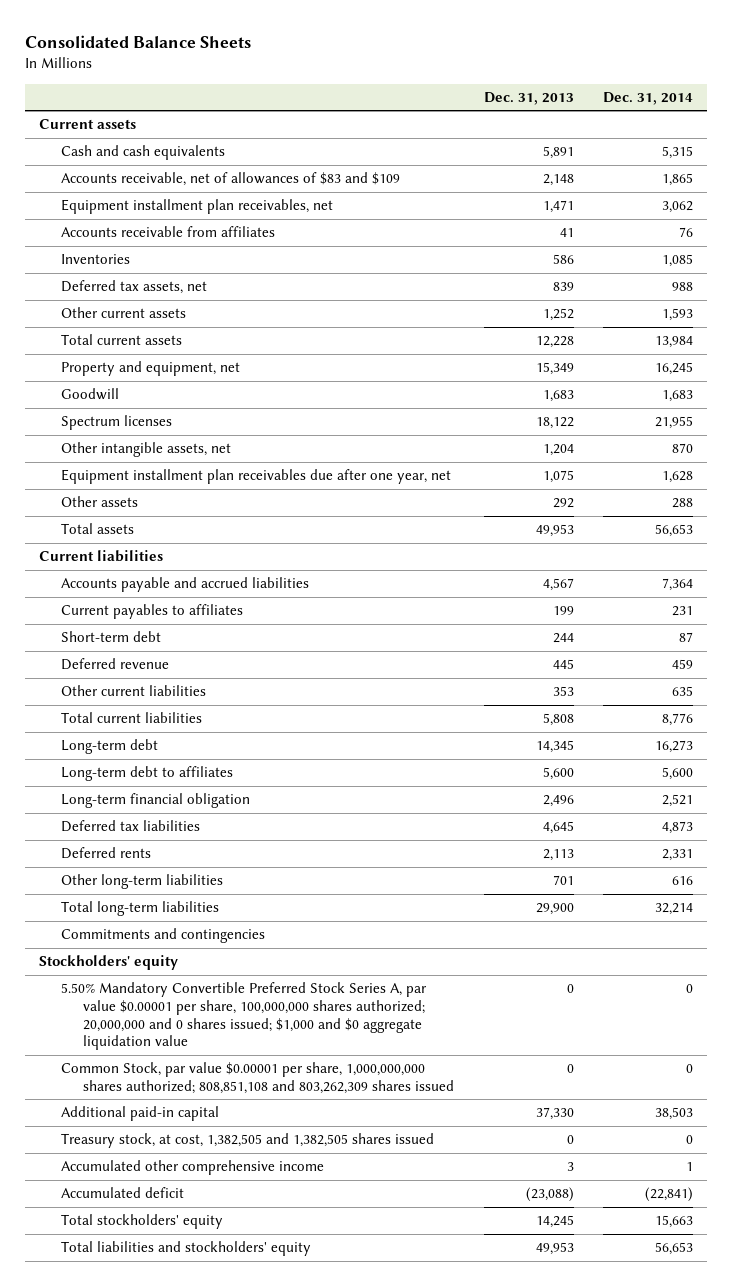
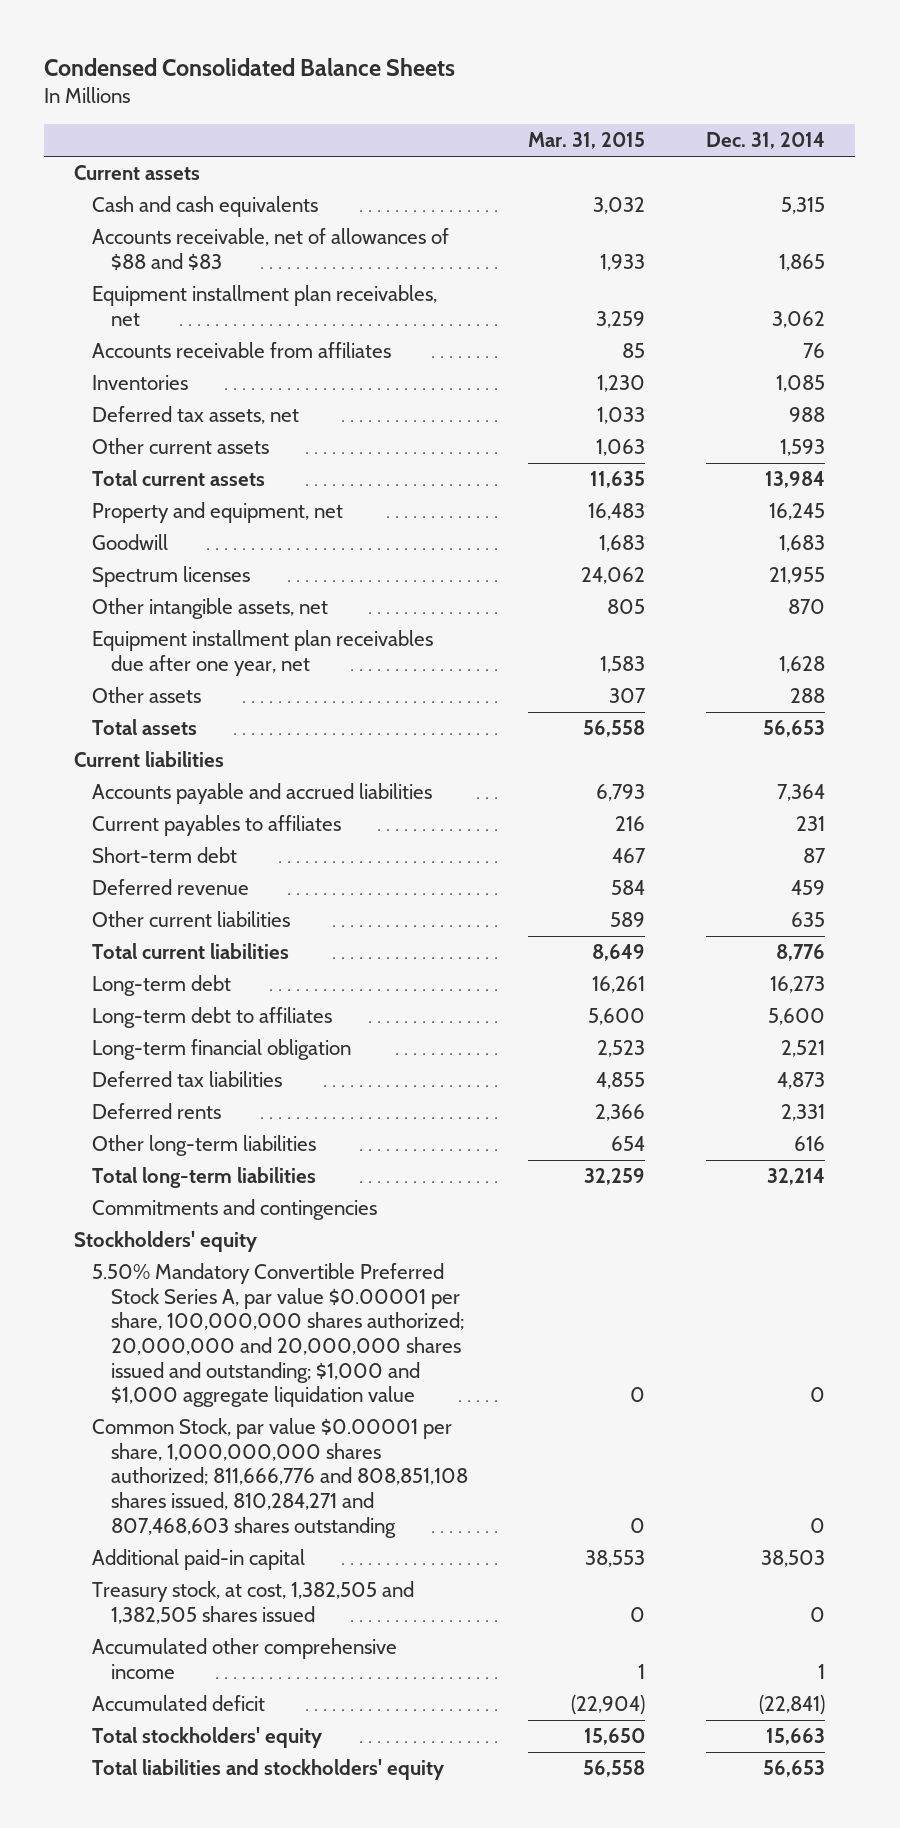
[24,34,251,48] Consolidated Balance Sheets -> [44,57,456,76] Condensed Consolidated Balance Sheets
[483,91,574,105] Dec. 31, 2013 -> none
none -> [528,132,646,150] Mar. 31, 2015
[61,172,401,187] Accounts receivable, net of allowances of $83 and $109 -> [92,228,450,270] Accounts receivable, net of allowances of $88 and $83
[61,982,428,1051] 5.50% Mandatory Convertible Preferred Stock Series A, par value $0.00001 per share, 100,000,000 shares authorized; 20,000,000 and 0 shares issued; $1,000 and $0 aggregate liquidation value -> [92,1263,464,1408] 5.50% Mandatory Convertible Preferred Stock Series A, par value $0.00001 per share, 100,000,000 shares authorized; 20,000,000 and 20,000,000 shares issued and outstanding; $1,000 and $1,000 aggregate liquidation value
[61,1062,455,1094] Common Stock, par value $0.00001 per share, 1,000,000,000 shares authorized; 808,851,108 and 803,262,309 shares issued -> [92,1418,468,1538] Common Stock, par value $0.00001 per share, 1,000,000,000 shares authorized; 811,666,776 and 808,851,108 shares issued, 810,284,271 and 807,468,603 shares outstanding

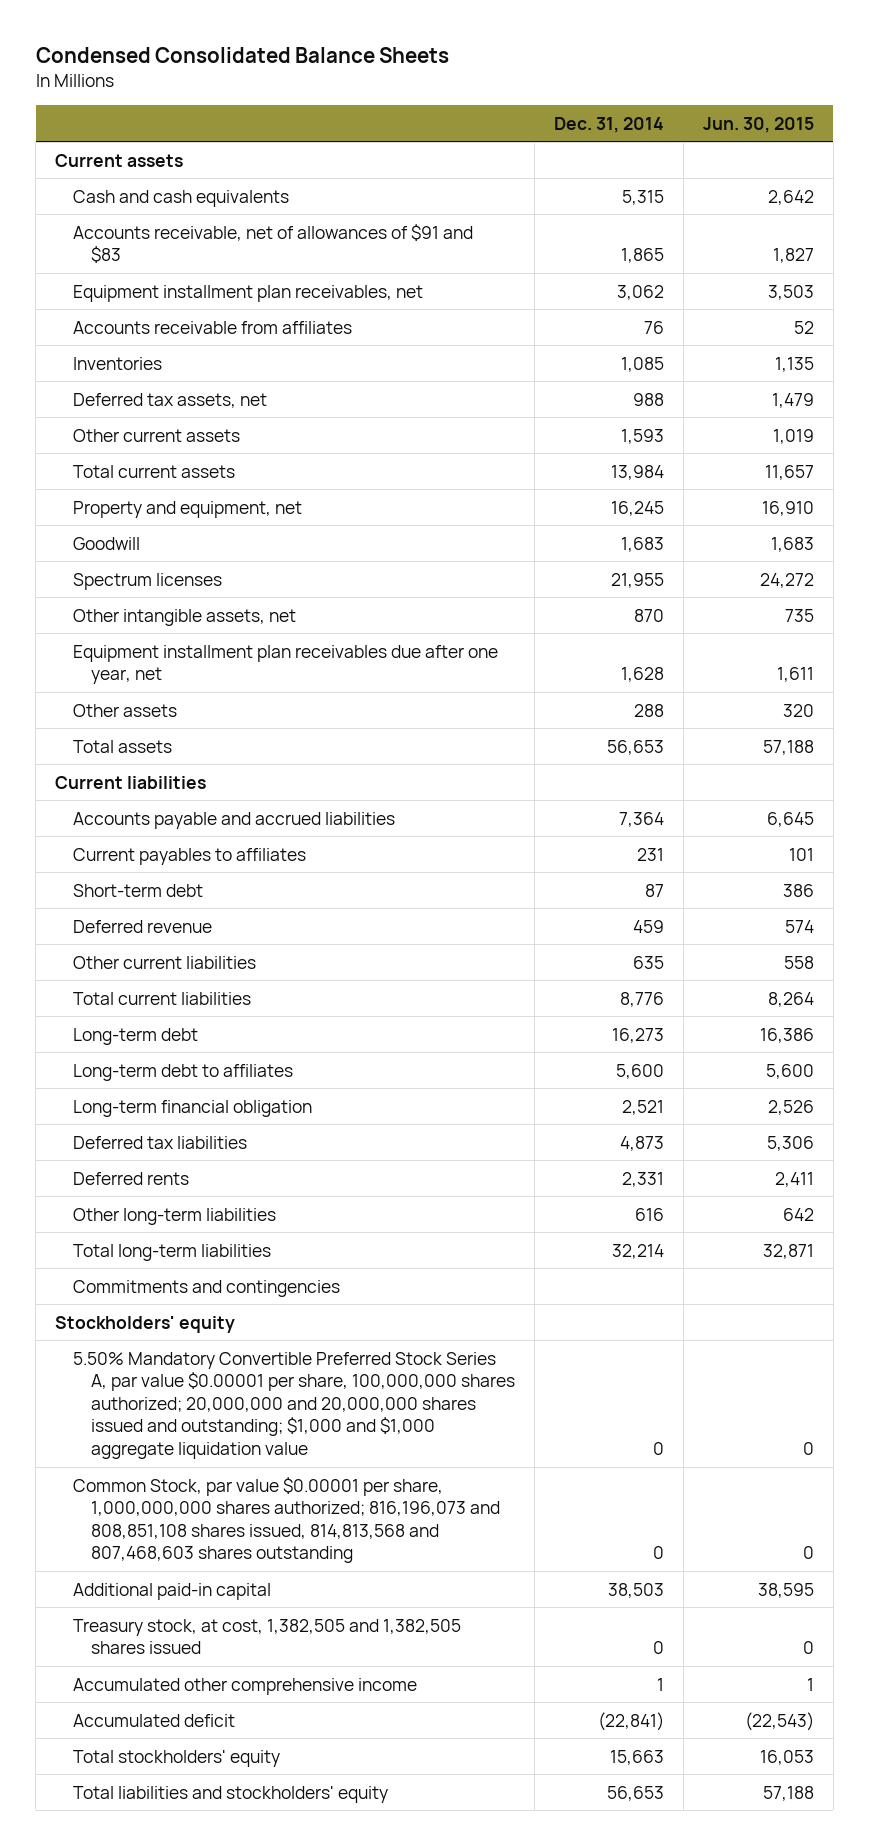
[528,132,646,150] Mar. 31, 2015 -> none
none -> [702,116,814,133] Jun. 30, 2015
[92,228,450,270] Accounts receivable, net of allowances of $88 and $83 -> [73,223,474,264] Accounts receivable, net of allowances of $91 and $83
[92,1418,468,1538] Common Stock, par value $0.00001 per share, 1,000,000,000 shares authorized; 811,666,776 and 808,851,108 shares issued, 810,284,271 and 807,468,603 shares outstanding -> [73,1476,500,1564] Common Stock, par value $0.00001 per share, 1,000,000,000 shares authorized; 816,196,073 and 808,851,108 shares issued, 814,813,568 and 807,468,603 shares outstanding

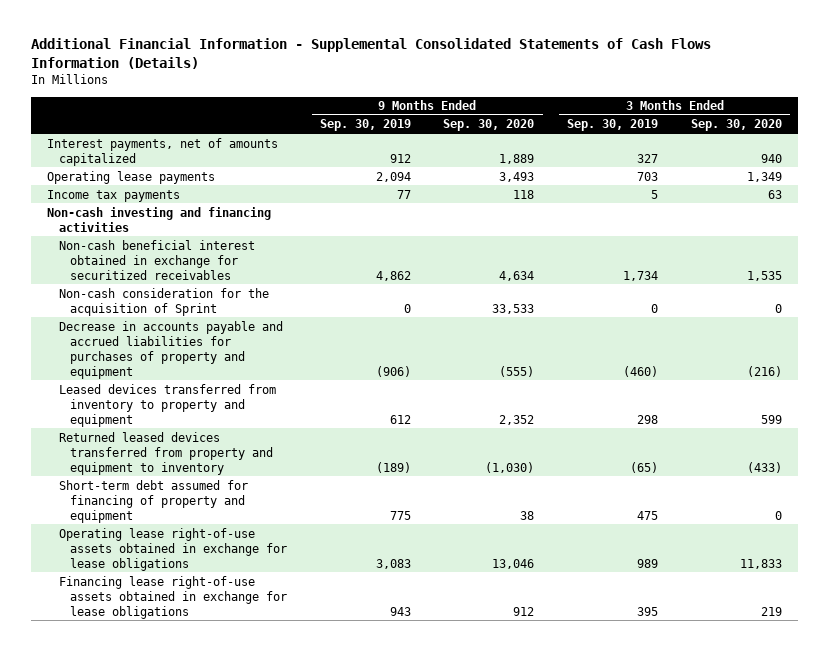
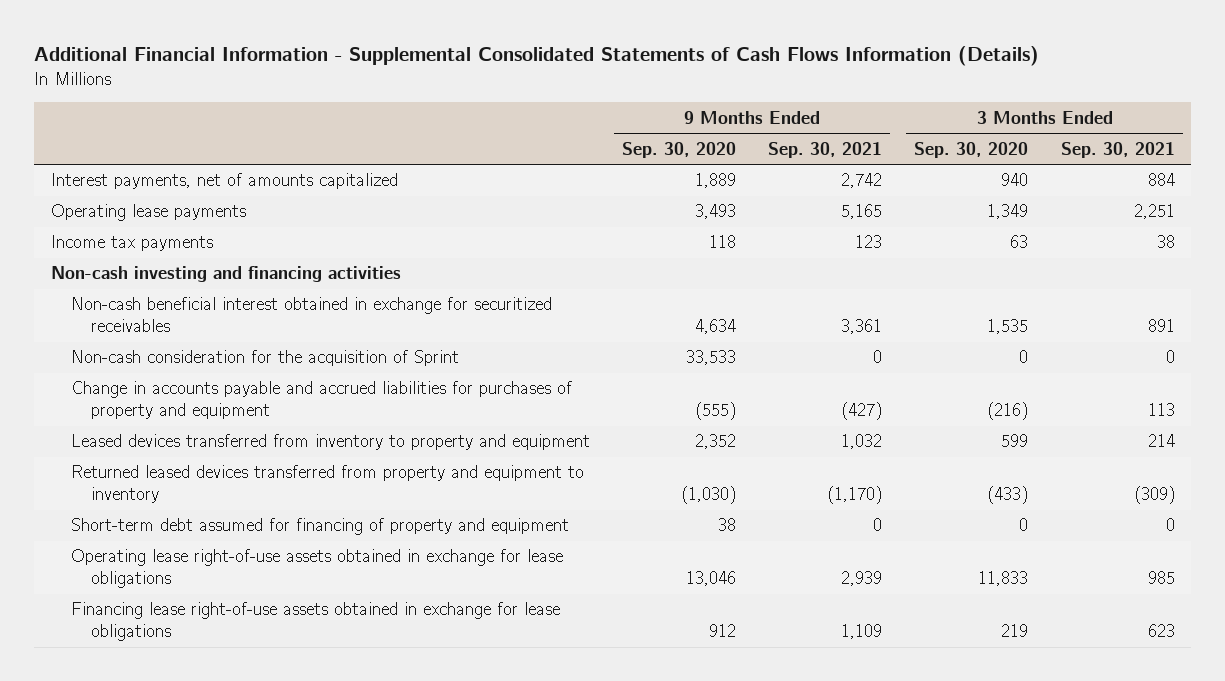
[319,119,411,132] Sep. 30, 2019 -> none
[567,119,659,132] Sep. 30, 2019 -> none
none -> [768,141,883,158] Sep. 30, 2021
none -> [1060,141,1175,158] Sep. 30, 2021
[58,320,283,379] Decrease in accounts payable and accrued liabilities for purchases of property and equipment -> [70,381,572,420] Change in accounts payable and accrued liabilities for purchases of property and equipment

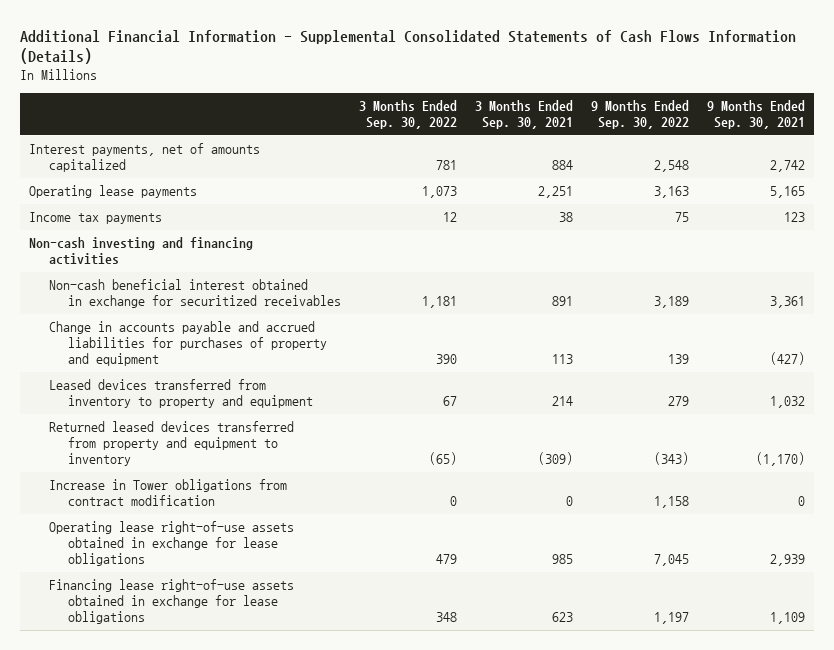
[621,141,736,158] Sep. 30, 2020 -> none
[914,141,1029,158] Sep. 30, 2020 -> none
none -> [359,99,458,129] 3 Months Ended Sep. 30, 2022
none -> [590,99,689,129] 9 Months Ended Sep. 30, 2022
[70,350,459,367] Non-cash consideration for the acquisition of Sprint -> none
[70,518,569,536] Short-term debt assumed for financing of property and equipment -> none
none -> [48,479,287,507] Increase in Tower obligations from contract modification

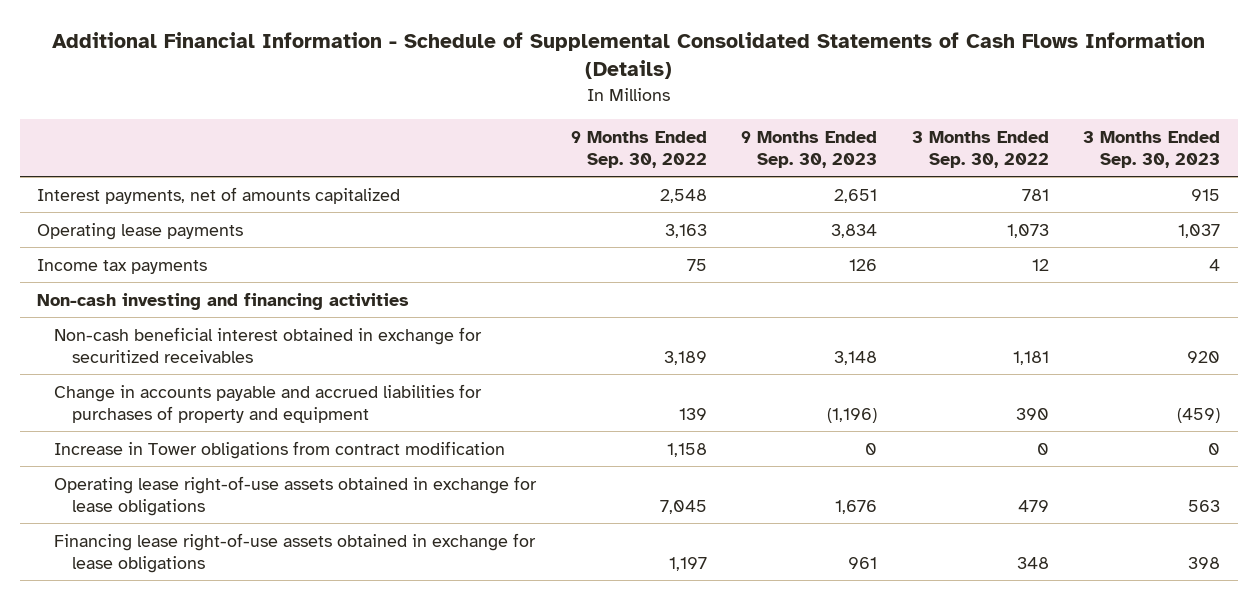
[20,29,797,65] Additional Financial Information - Supplemental Consolidated Statements of Cash Flows Information (Details) -> [51,31,1205,80] Additional Financial Information - Schedule of Supplemental Consolidated Statements of Cash Flows Information (Details)
[475,99,574,129] 3 Months Ended Sep. 30, 2021 -> none
[706,99,805,129] 9 Months Ended Sep. 30, 2021 -> none
none -> [741,130,878,168] 9 Months Ended Sep. 30, 2023
none -> [1083,130,1221,168] 3 Months Ended Sep. 30, 2023
[48,379,314,409] Leased devices transferred from inventory to property and equipment -> none
[48,421,294,467] Returned leased devices transferred from property and equipment to inventory -> none

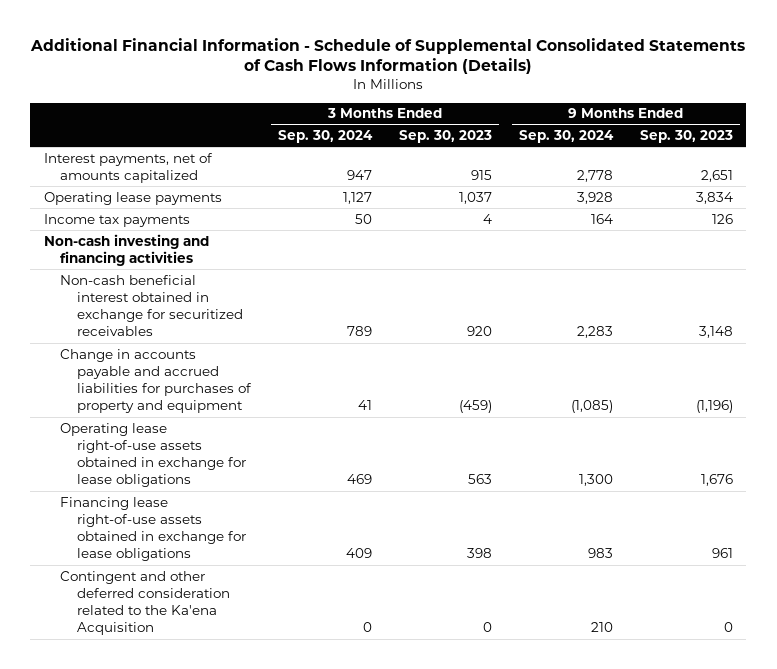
[570,130,707,168] 9 Months Ended Sep. 30, 2022 -> none
[911,130,1049,168] 3 Months Ended Sep. 30, 2022 -> none
none -> [277,130,373,144] Sep. 30, 2024
none -> [518,130,614,144] Sep. 30, 2024
[54,440,506,459] Increase in Tower obligations from contract modification -> none
none -> [60,570,230,636] Contingent and other deferred consideration related to the Ka'ena Acquisition

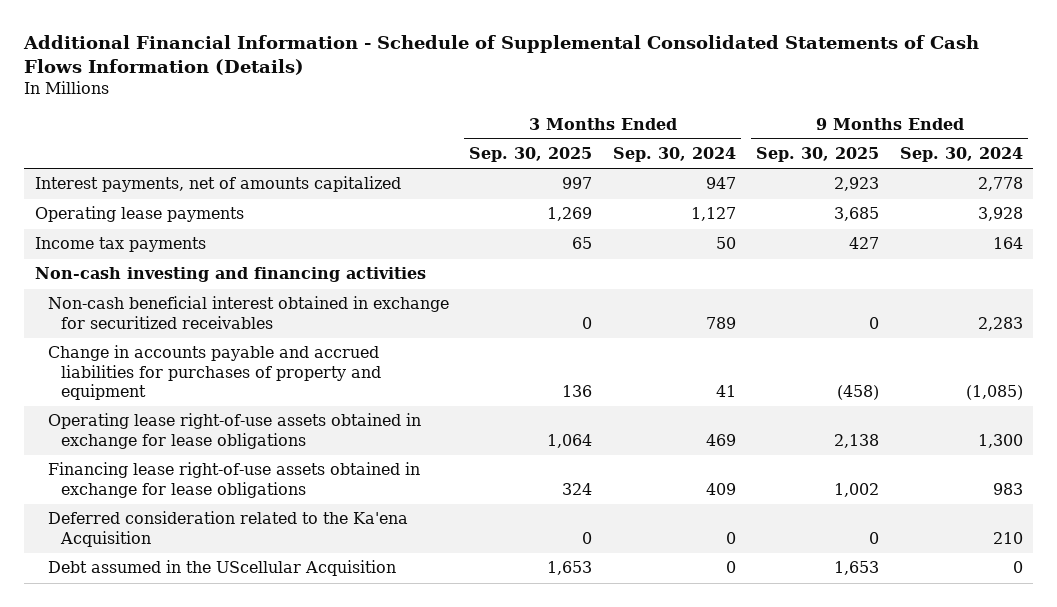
[398,130,492,144] Sep. 30, 2023 -> none
[639,130,733,144] Sep. 30, 2023 -> none
none -> [469,147,593,163] Sep. 30, 2025
none -> [756,147,880,163] Sep. 30, 2025
[60,570,230,636] Contingent and other deferred consideration related to the Ka'ena Acquisition -> [47,511,408,547] Deferred consideration related to the Ka'ena Acquisition
none -> [47,560,396,577] Debt assumed in the UScellular Acquisition

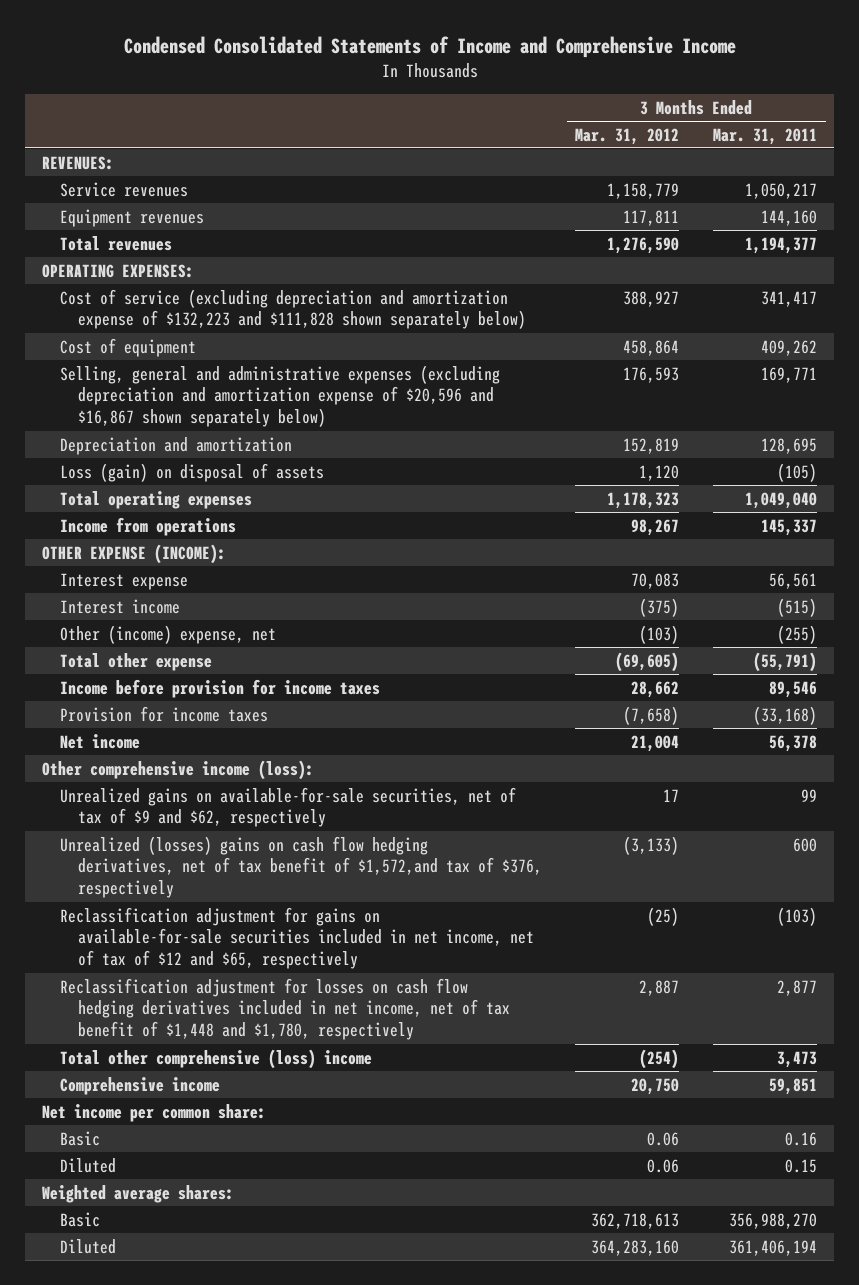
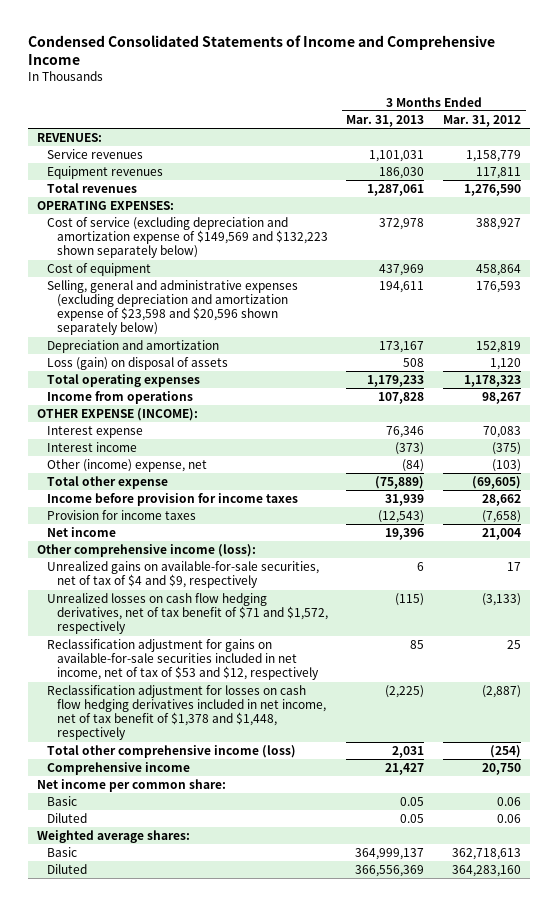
[713,127,818,145] Mar. 31, 2011 -> none
none -> [346,115,425,128] Mar. 31, 2013
[59,288,526,330] Cost of service (excluding depreciation and amortization expense of $132,223 and $111,828 shown separately below) -> [47,217,328,259] Cost of service (excluding depreciation and amortization expense of $149,569 and $132,223 shown separately below)
[59,364,500,428] Selling, general and administrative expenses (excluding depreciation and amortization expense of $20,596 and $16,867 shown separately below) -> [47,280,299,336] Selling, general and administrative expenses (excluding depreciation and amortization expense of $23,598 and $20,596 shown separately below)
[59,786,516,828] Unrealized gains on available-for-sale securities, net of tax of $9 and $62, respectively -> [47,561,320,589] Unrealized gains on available-for-sale securities, net of tax of $4 and $9, respectively
[59,835,542,899] Unrealized (losses) gains on cash flow hedging derivatives, net of tax benefit of $1,572,and tax of $376, respectively -> [47,593,328,635] Unrealized losses on cash flow hedging derivatives, net of tax benefit of $71 and $1,572, respectively
[59,906,534,970] Reclassification adjustment for gains on available-for-sale securities included in net income, net of tax of $12 and $65, respectively -> [47,639,319,681] Reclassification adjustment for gains on available-for-sale securities included in net income, net of tax of $53 and $12, respectively
[647,906,680,926] (25) -> [506,640,521,650] 25
[59,977,510,1041] Reclassification adjustment for losses on cash flow hedging derivatives included in net income, net of tax benefit of $1,448 and $1,780, respectively -> [47,685,326,741] Reclassification adjustment for losses on cash flow hedging derivatives included in net income, net of tax benefit of $1,378 and $1,448, respectively
[639,979,680,996] 2,887 -> [481,685,521,699] (2,887)
[59,1048,372,1069] Total other comprehensive (loss) income -> [47,745,297,759] Total other comprehensive income (loss)

